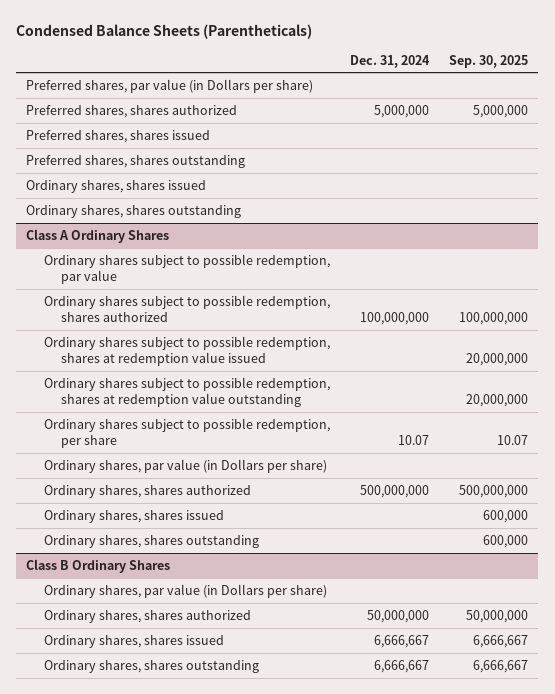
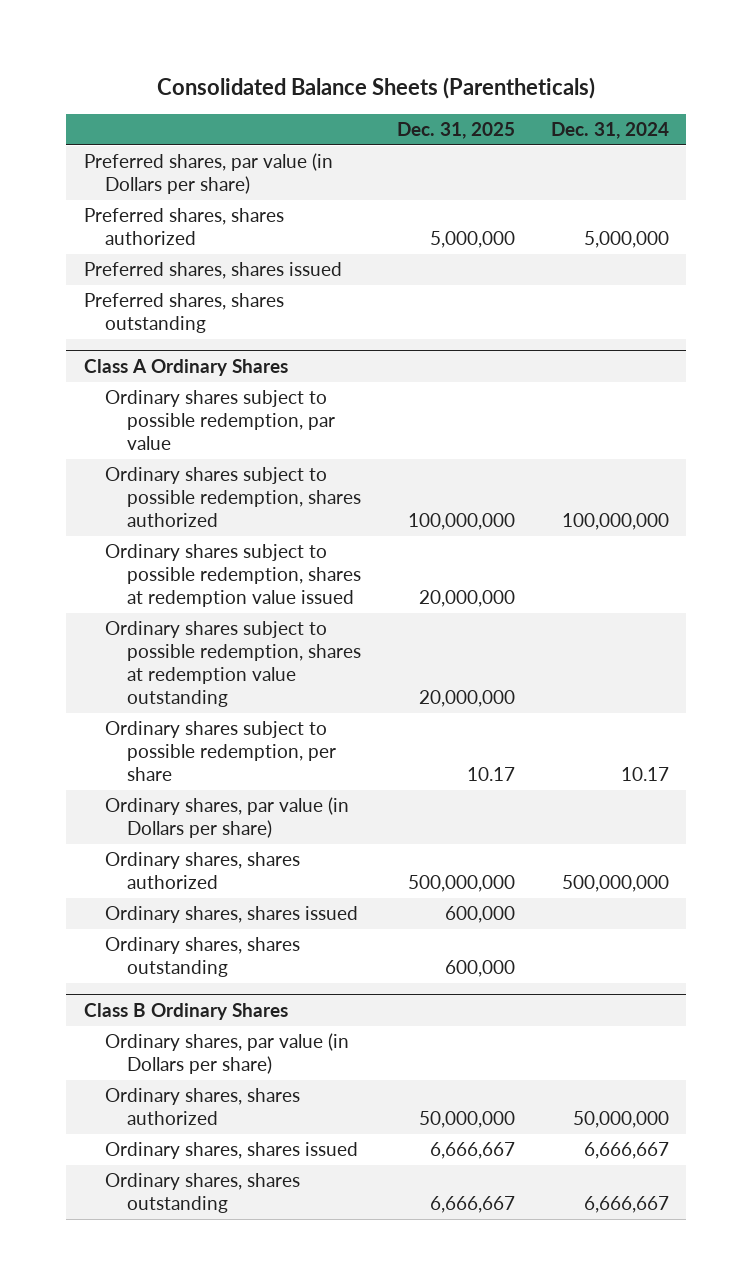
[16,23,313,39] Condensed Balance Sheets (Parentheticals) -> [157,76,596,99] Consolidated Balance Sheets (Parentheticals)
[449,54,529,68] Sep. 30, 2025 -> none
none -> [396,122,515,140] Dec. 31, 2025
[26,179,207,193] Ordinary shares, shares issued -> none
[26,204,242,218] Ordinary shares, shares outstanding -> none
[397,434,429,445] 10.07 -> [620,767,669,782] 10.17

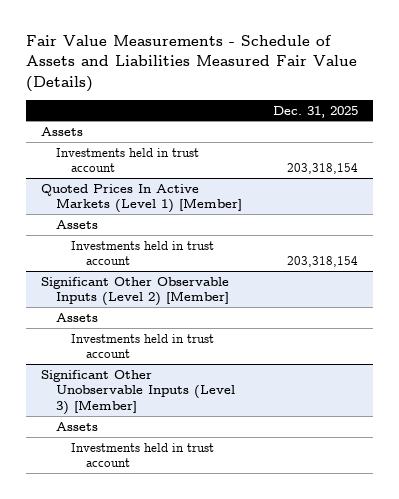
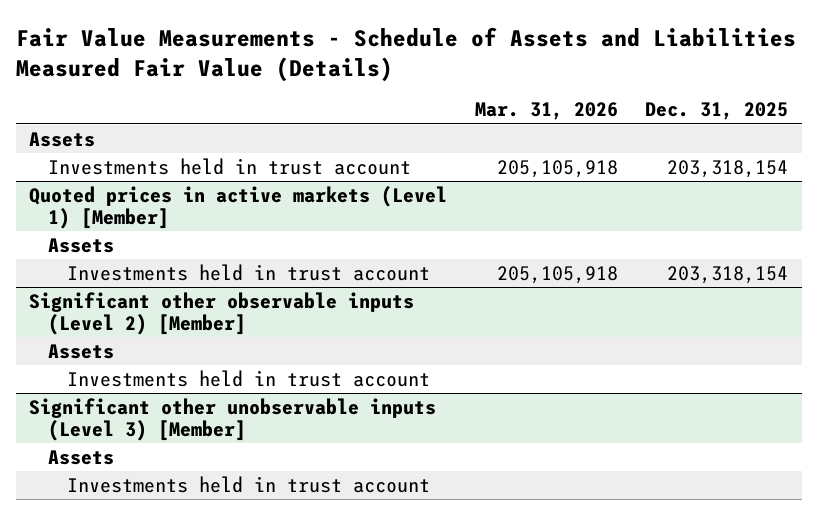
none -> [474,102,618,121] Mar. 31, 2026
[41,183,242,214] Quoted Prices In Active Markets (Level 1) [Member] -> [29,185,448,230] Quoted prices in active markets (Level 1) [Member]
[41,276,230,307] Significant Other Observable Inputs (Level 2) [Member] -> [29,291,415,336] Significant other observable inputs (Level 2) [Member]
[41,369,235,416] Significant Other Unobservable Inputs (Level 3) [Member] -> [29,397,437,442] Significant other unobservable inputs (Level 3) [Member]

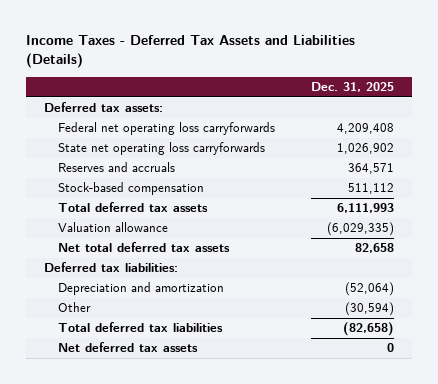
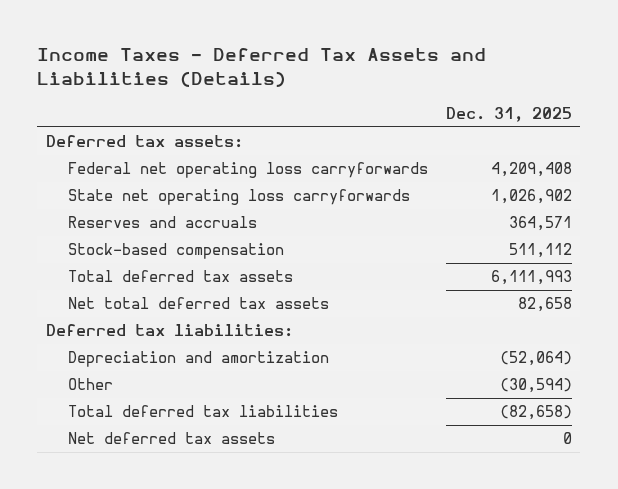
[57,222,168,233] Valuation allowance -> none

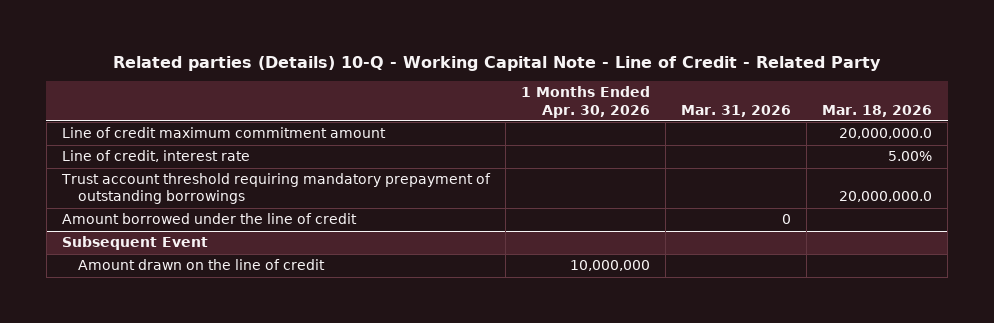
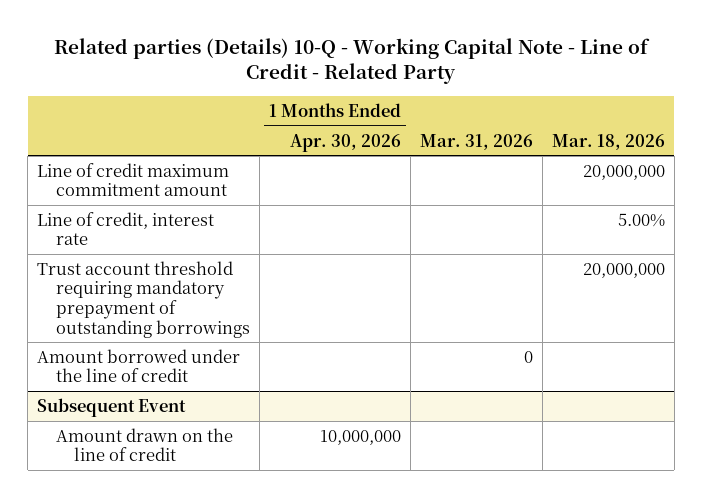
[839,128,933,140] 20,000,000.0 -> [582,164,665,180] 20,000,000
[839,191,933,203] 20,000,000.0 -> [582,262,665,278] 20,000,000

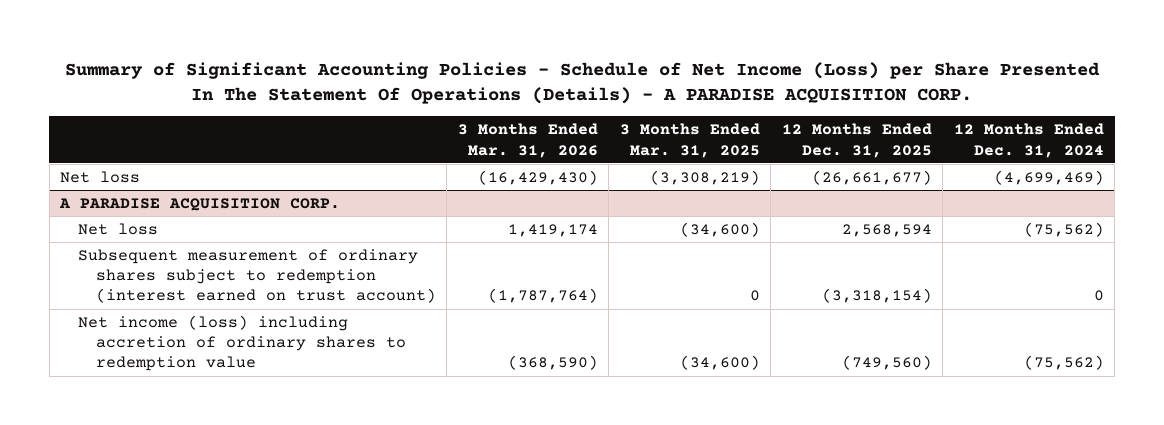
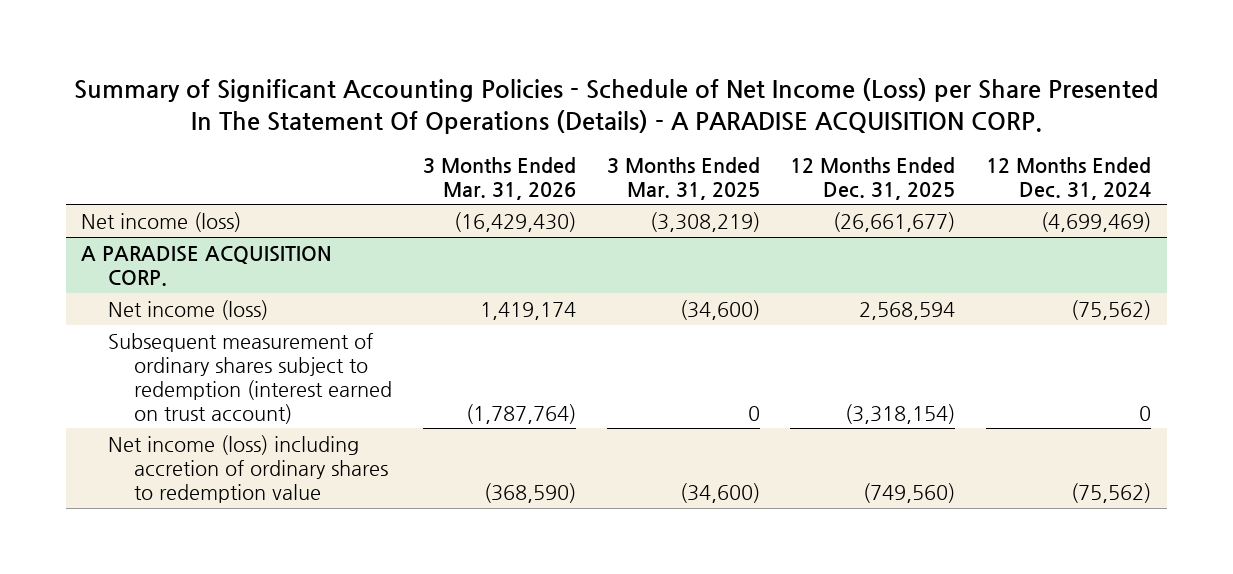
[60,170,141,183] Net loss -> [81,211,242,232] Net income (loss)
[78,222,159,235] Net loss -> [107,299,268,320] Net income (loss)

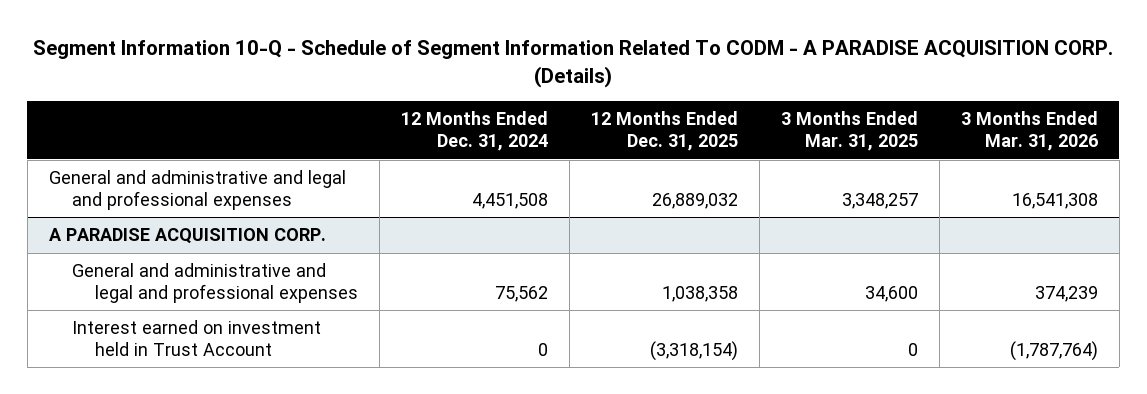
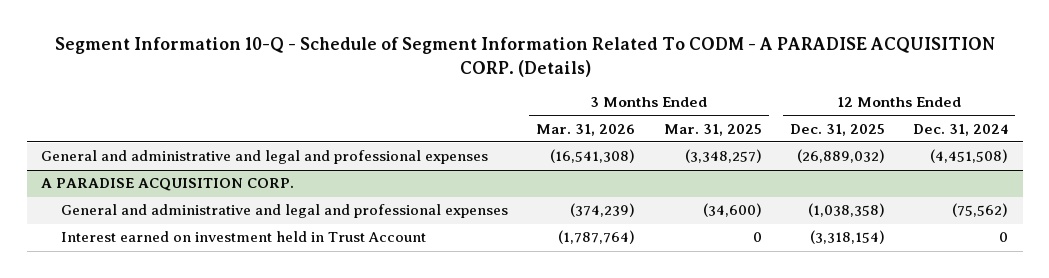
[472,192,549,209] 4,451,508 -> [930,149,1009,164] (4,451,508)
[652,192,739,209] 26,889,032 -> [797,149,886,164] (26,889,032)
[841,192,918,209] 3,348,257 -> [684,149,762,164] (3,348,257)
[1011,192,1098,209] 16,541,308 -> [550,149,636,164] (16,541,308)
[495,285,549,302] 75,562 -> [952,203,1009,218] (75,562)
[662,285,739,302] 1,038,358 -> [808,203,886,218] (1,038,358)
[864,285,918,302] 34,600 -> [702,203,762,218] (34,600)
[1034,285,1098,302] 374,239 -> [570,203,636,218] (374,239)

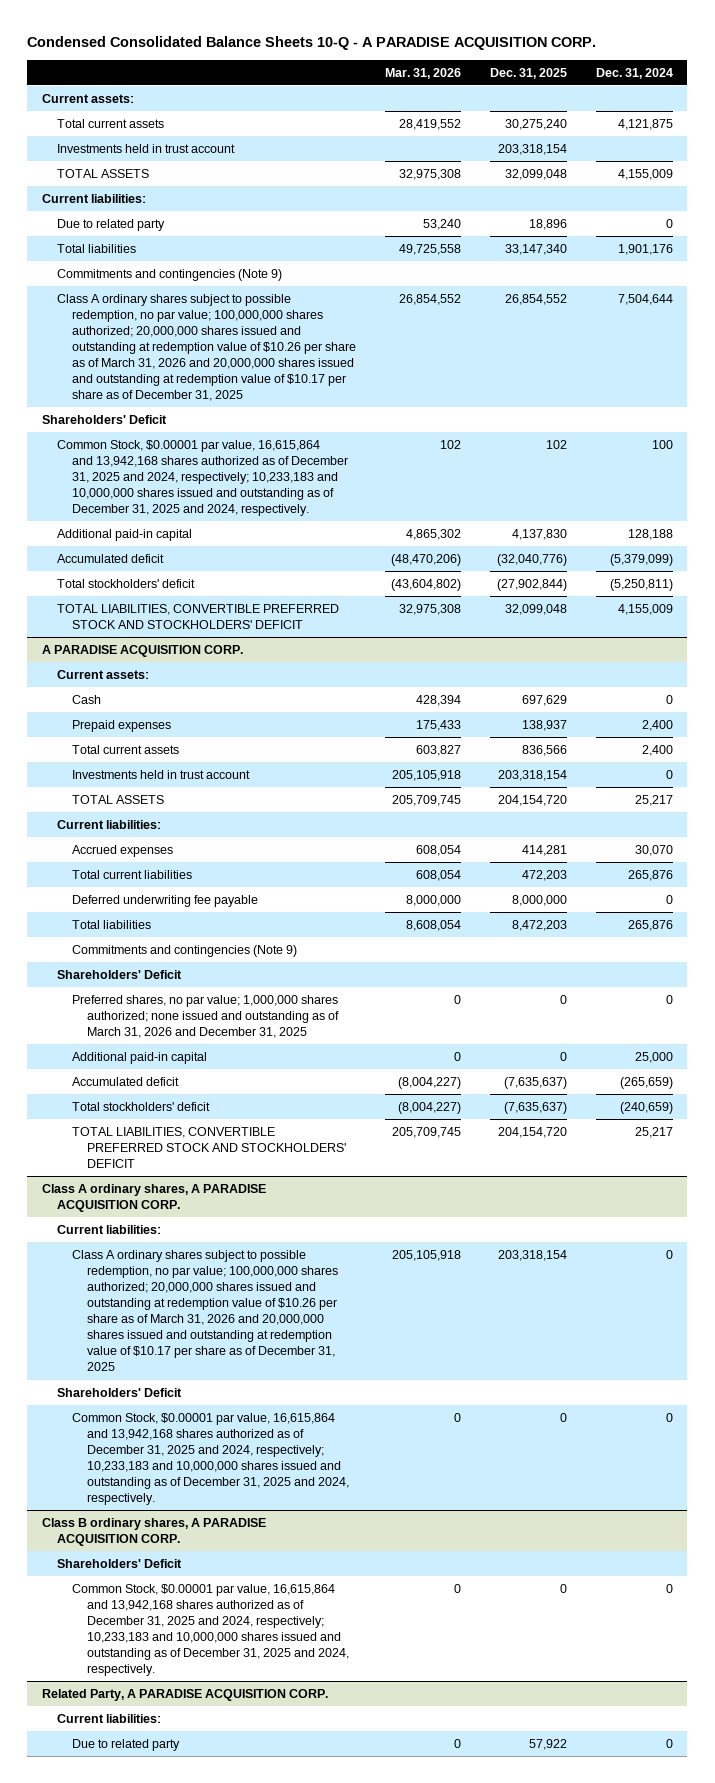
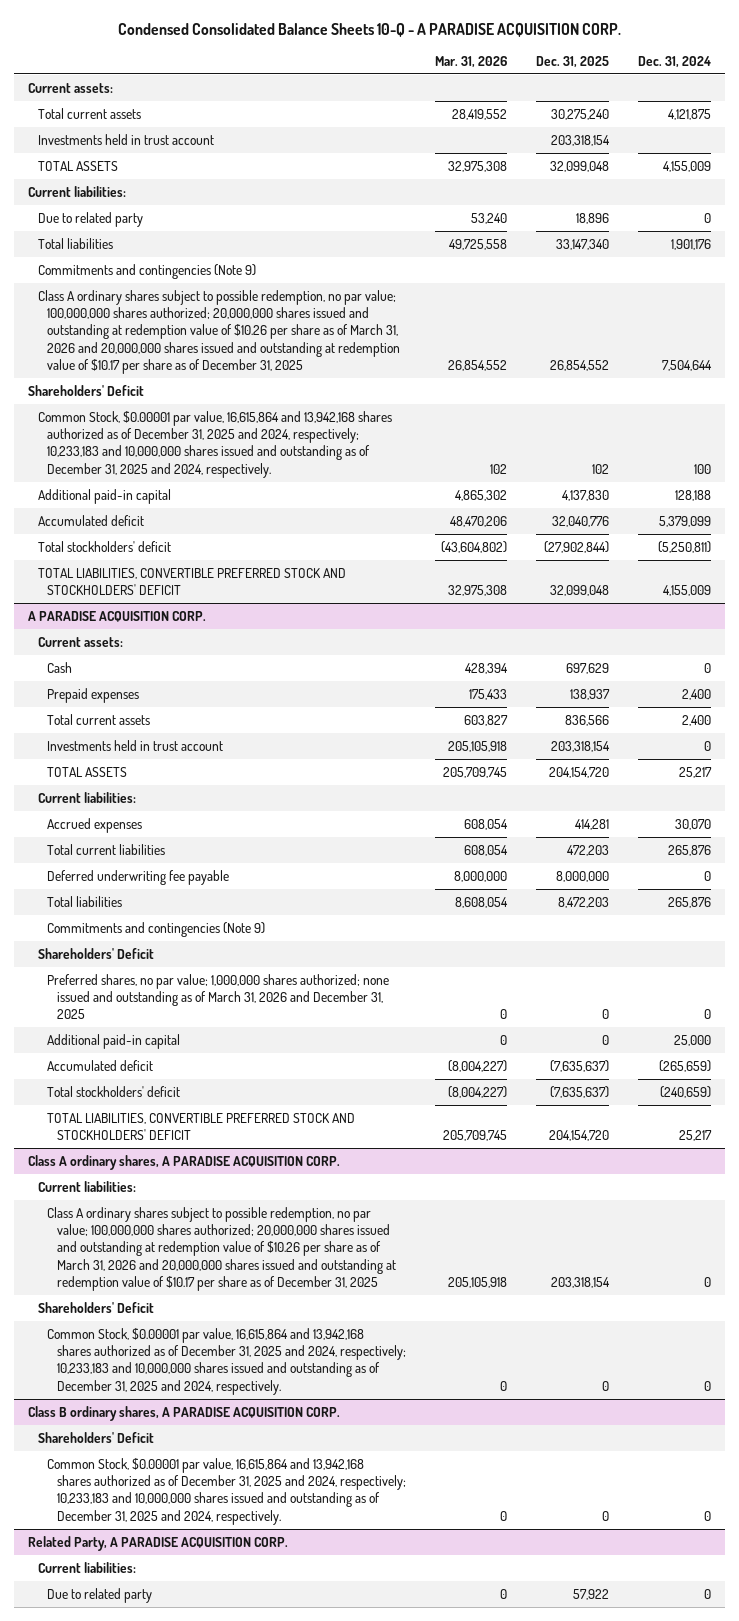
[390,553,461,566] (48,470,206) -> [450,515,508,527] 48,470,206
[496,553,567,566] (32,040,776) -> [551,515,609,527] 32,040,776
[609,553,673,566] (5,379,099) -> [658,515,711,527] 5,379,099

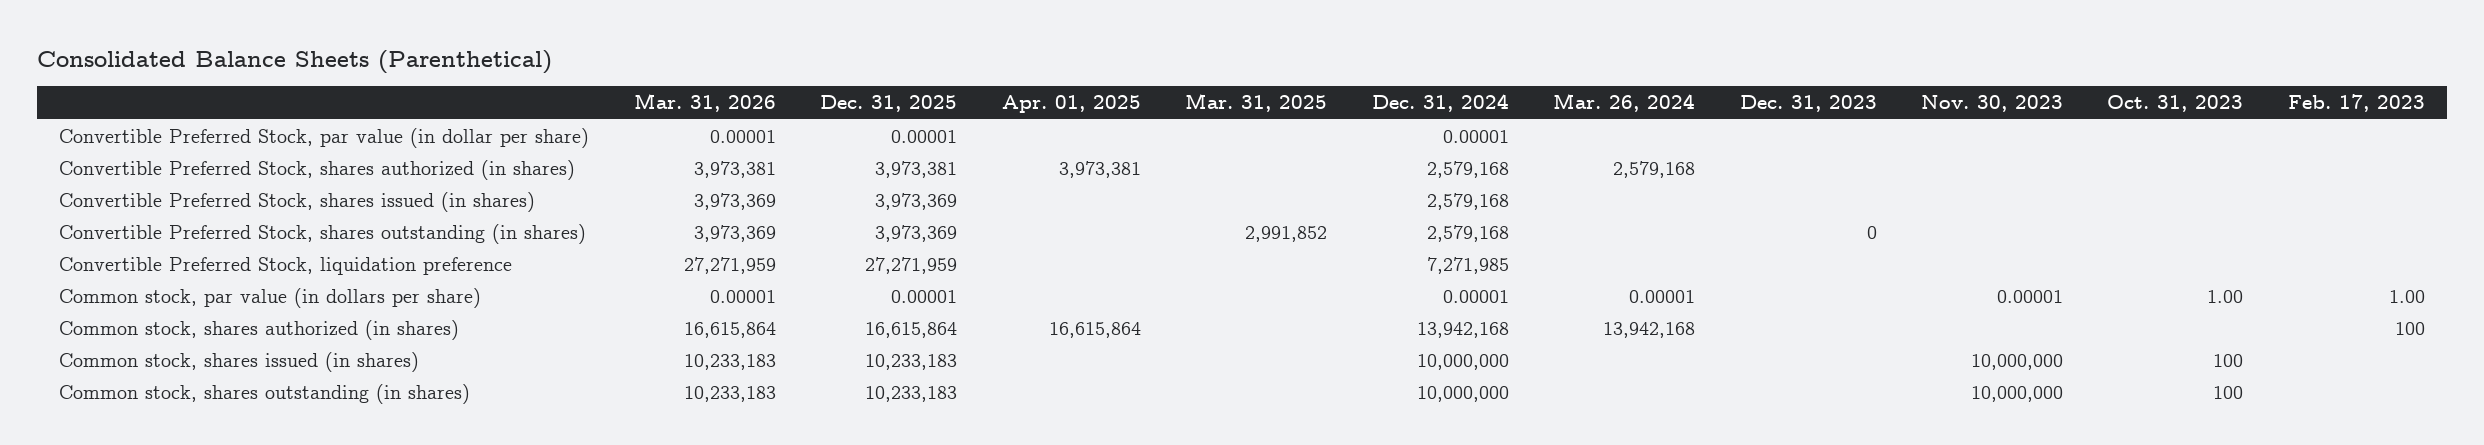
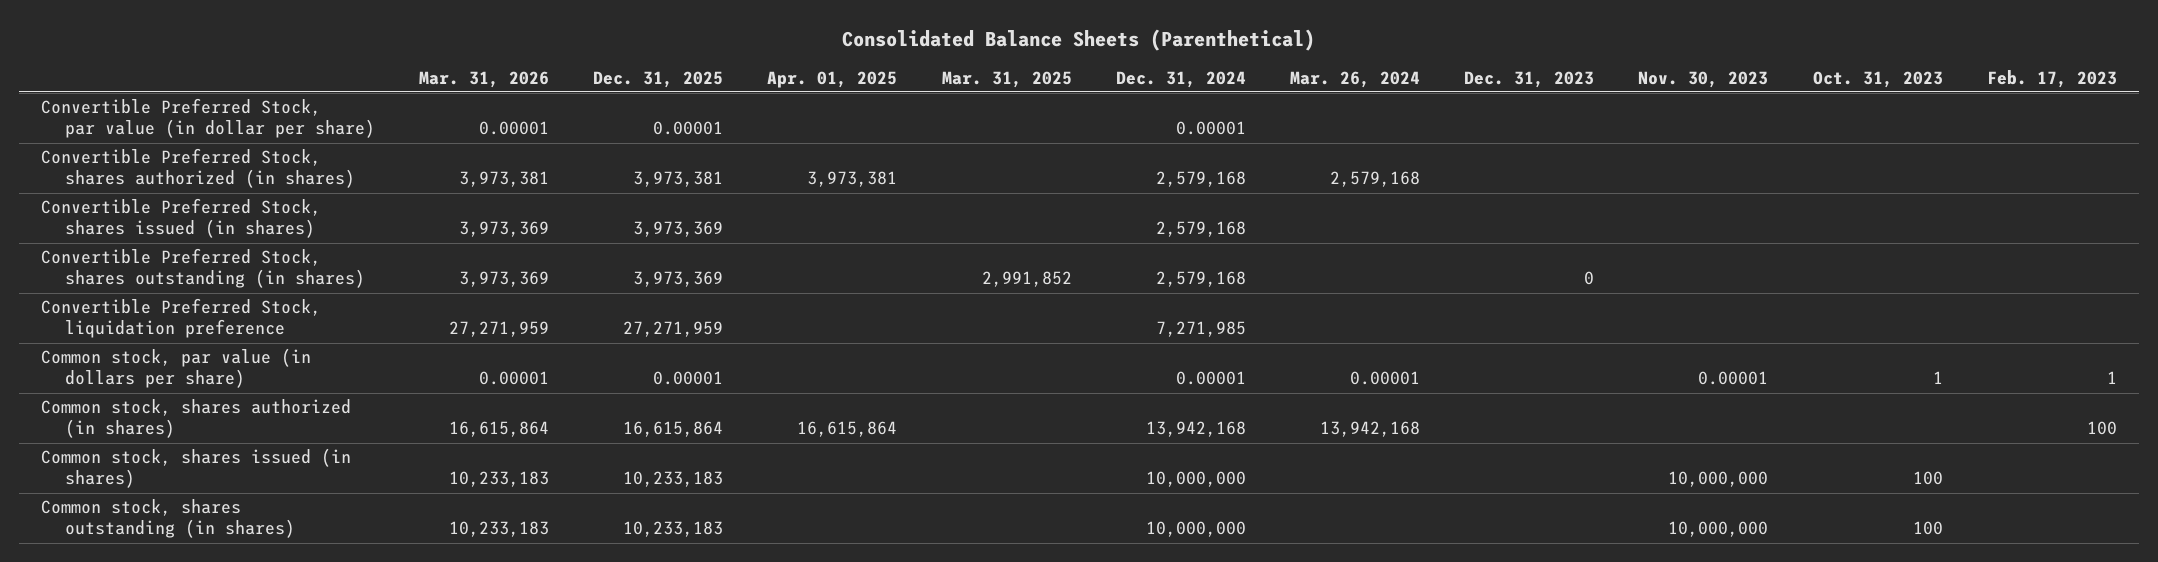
[2207,289,2244,303] 1.00 -> [1932,371,1943,385] 1
[2388,289,2425,303] 1.00 -> [2106,371,2117,385] 1

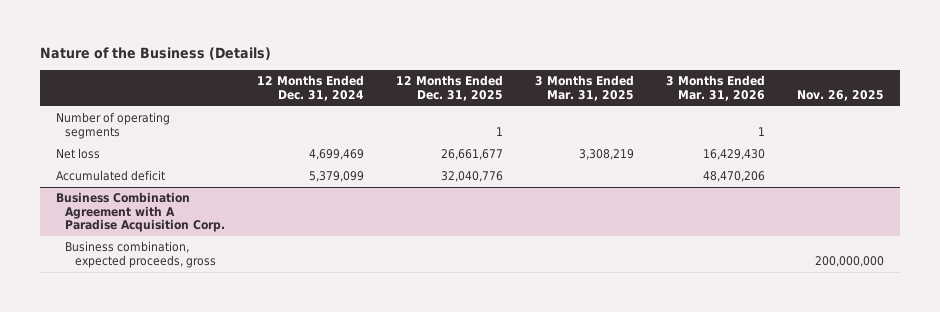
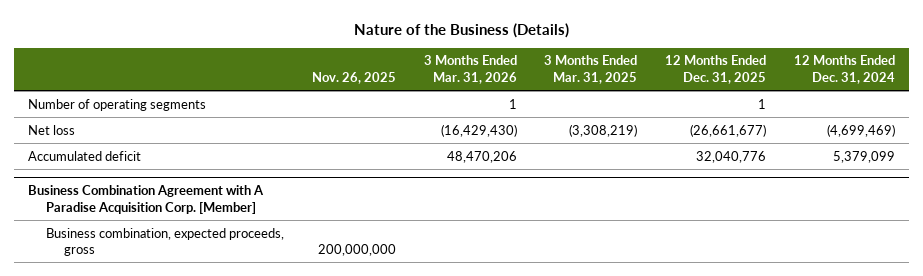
[309,149,365,161] 4,699,469 -> [826,123,895,137] (4,699,469)
[441,149,504,161] 26,661,677 -> [690,123,767,137] (26,661,677)
[579,149,635,161] 3,308,219 -> [569,123,638,137] (3,308,219)
[702,149,765,161] 16,429,430 -> [440,123,517,137] (16,429,430)
[55,192,226,233] Business Combination Agreement with A Paradise Acquisition Corp. -> [28,184,265,214] Business Combination Agreement with A Paradise Acquisition Corp. [Member]

